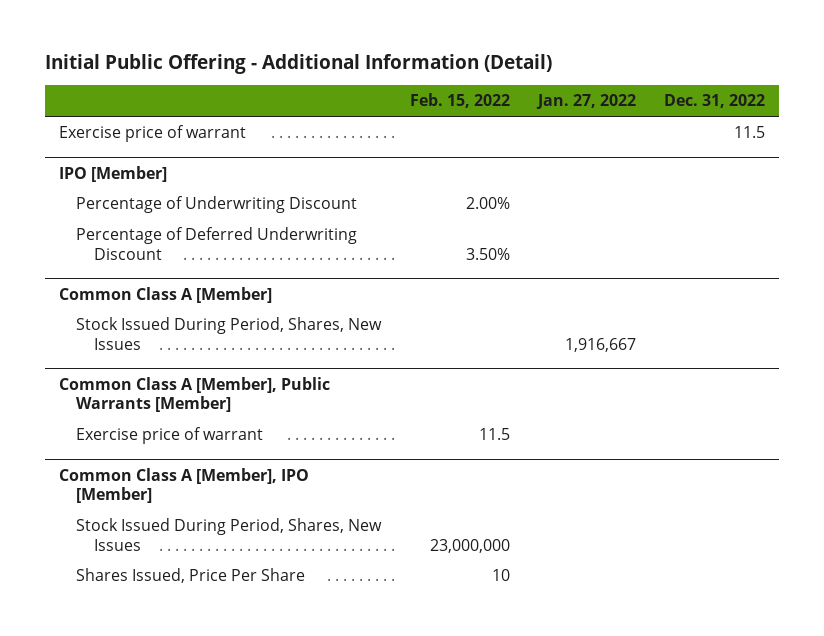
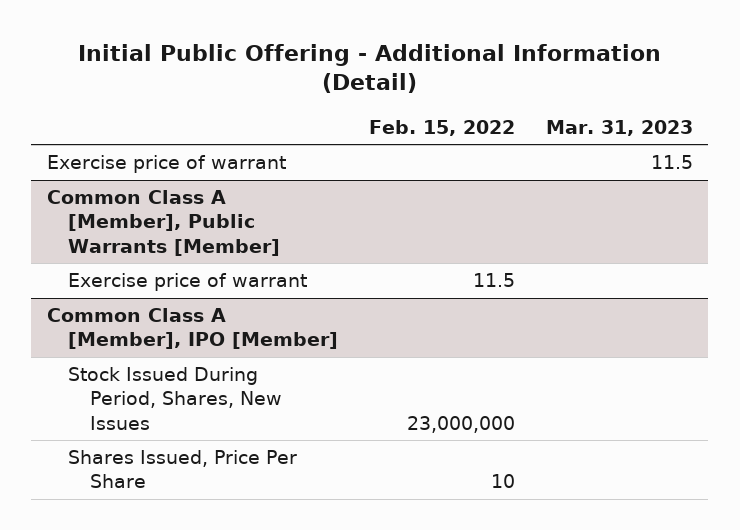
[535,94,636,110] Jan. 27, 2022 -> none
[663,94,765,109] Dec. 31, 2022 -> none
none -> [545,119,693,136] Mar. 31, 2023
[58,165,167,182] IPO [Member] -> none
[76,196,358,214] Percentage of Underwriting Discount -> none
[76,227,358,260] Percentage of Deferred Underwriting Discount -> none
[58,286,272,303] Common Class A [Member] -> none
[76,317,383,350] Stock Issued During Period, Shares, New Issues -> none

